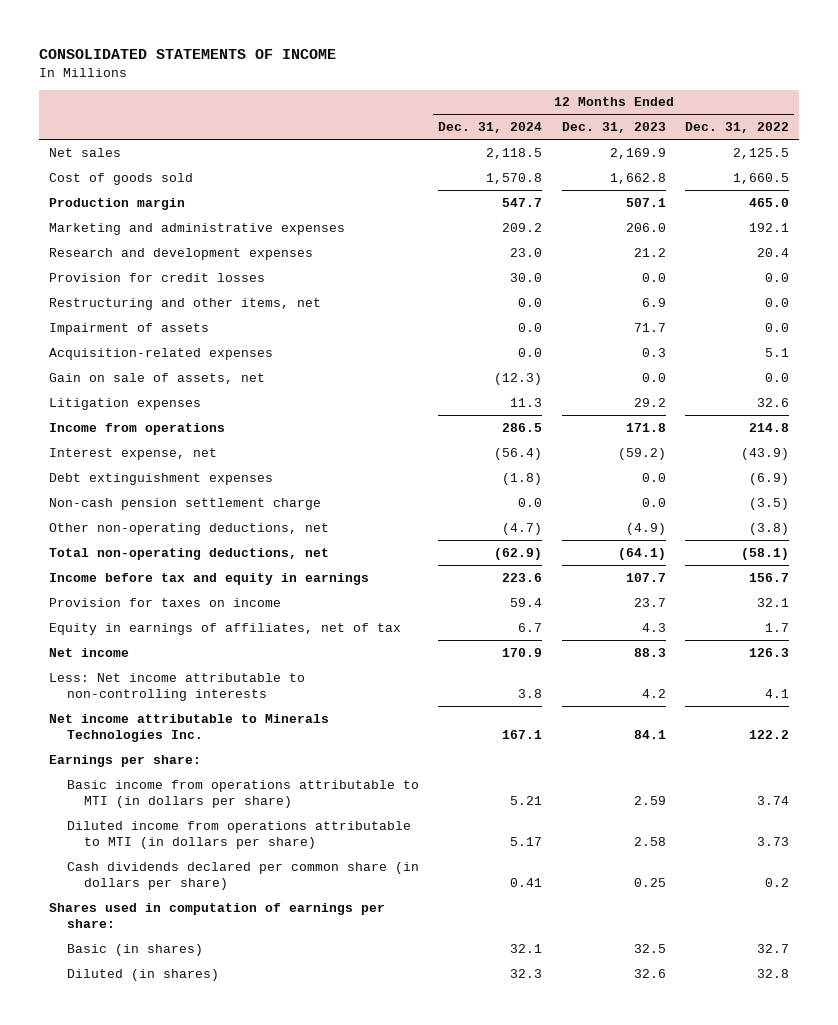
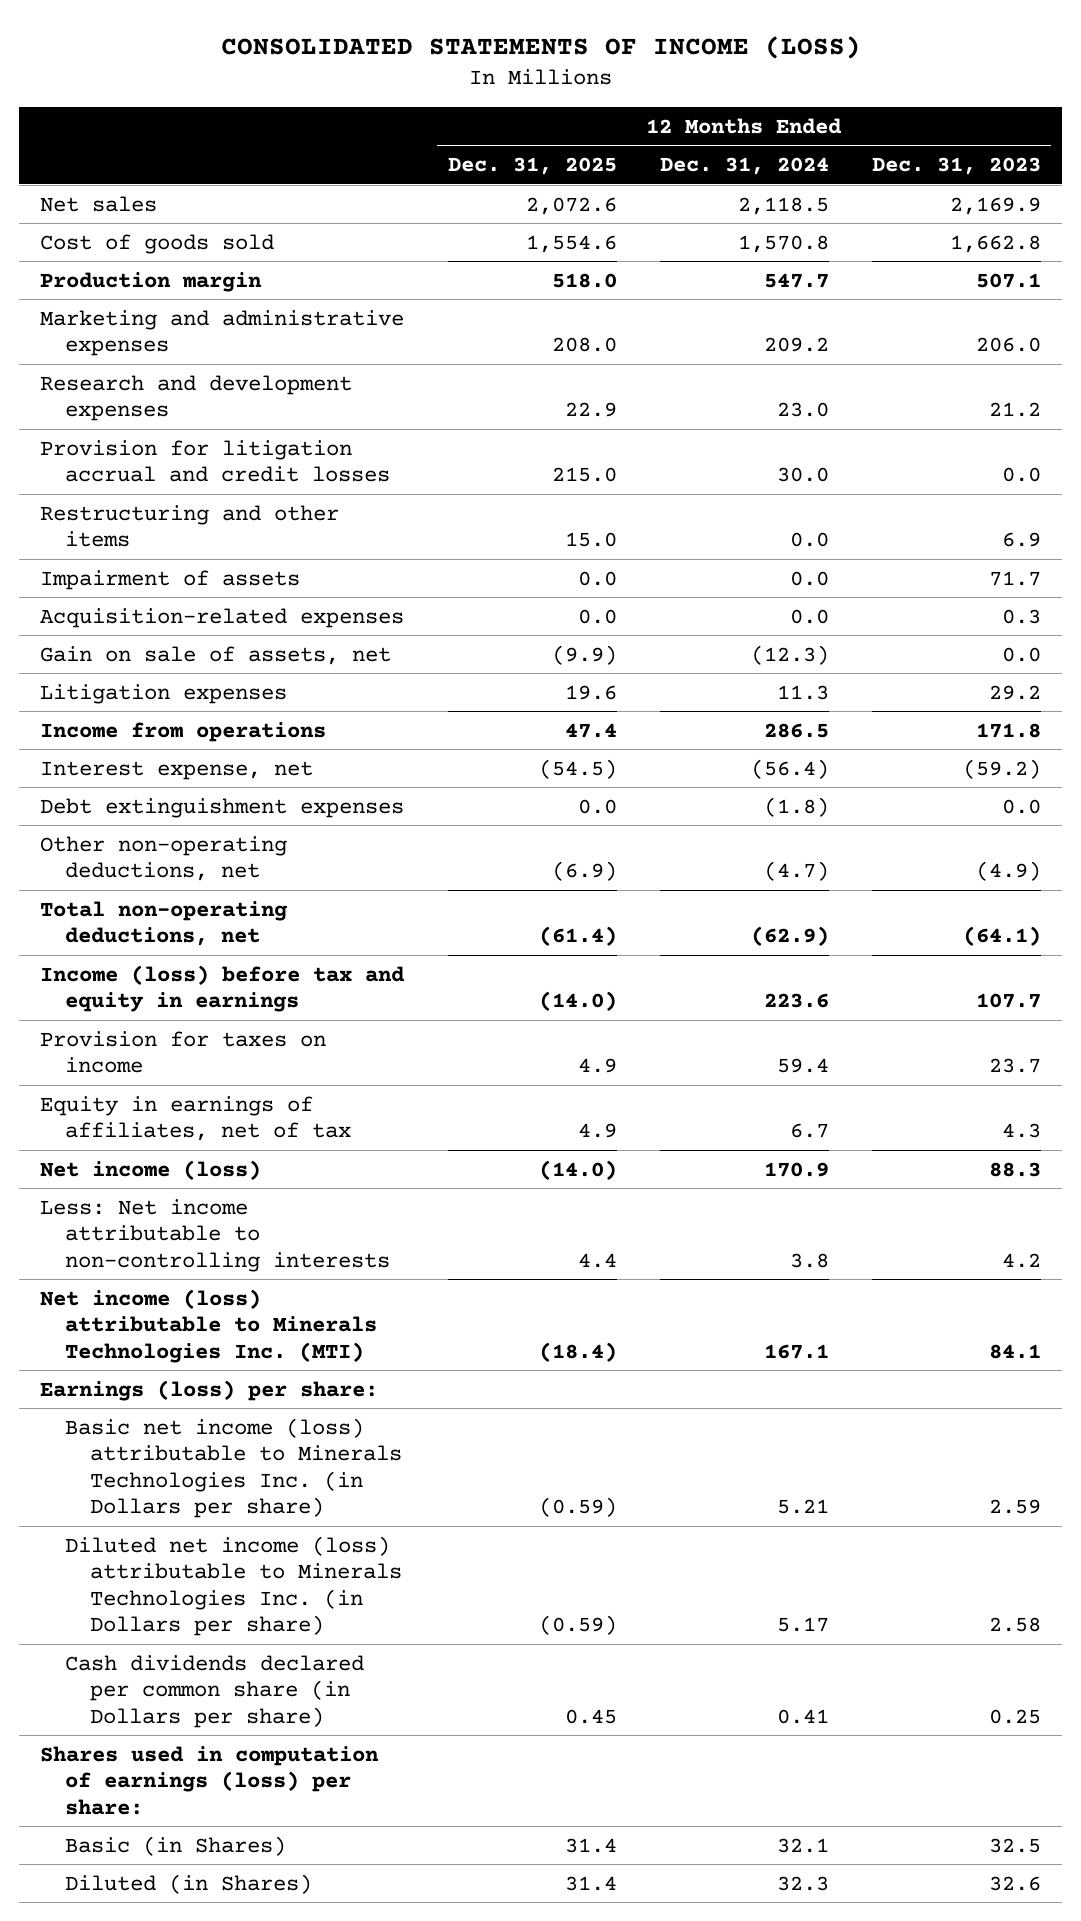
[39,49,337,60] CONSOLIDATED STATEMENTS OF INCOME -> [220,35,861,59] CONSOLIDATED STATEMENTS OF INCOME (LOSS)
[684,122,789,134] Dec. 31, 2022 -> none
none -> [447,156,617,175] Dec. 31, 2025
[49,272,266,282] Provision for credit losses -> [40,439,391,483] Provision for litigation accrual and credit losses
[49,297,322,310] Restructuring and other items, net -> [40,504,340,548] Restructuring and other items
[49,497,322,510] Non-cash pension settlement charge -> none
[49,572,370,585] Income before tax and equity in earnings -> [40,964,406,1013] Income (loss) before tax and equity in earnings
[49,647,130,657] Net income -> [40,1159,262,1180] Net income (loss)
[49,713,330,743] Net income attributable to Minerals Technologies Inc. -> [40,1288,378,1363] Net income (loss) attributable to Minerals Technologies Inc. (MTI)
[49,754,202,767] Earnings per share: -> [40,1379,379,1401] Earnings (loss) per share:
[66,779,419,809] Basic income from operations attributable to MTI (in dollars per share) -> [65,1417,402,1519] Basic net income (loss) attributable to Minerals Technologies Inc. (in Dollars per share)
[66,820,411,850] Diluted income from operations attributable to MTI (in dollars per share) -> [65,1535,402,1637] Diluted net income (loss) attributable to Minerals Technologies Inc. (in Dollars per share)
[66,861,419,891] Cash dividends declared per common share (in dollars per share) -> [65,1654,365,1728] Cash dividends declared per common share (in Dollars per share)
[49,902,386,929] Shares used in computation of earnings per share: -> [40,1745,380,1815] Shares used in computation of earnings (loss) per share:
[66,943,203,956] Basic (in shares) -> [65,1835,287,1856] Basic (in Shares)
[66,968,219,981] Diluted (in shares) -> [65,1873,313,1894] Diluted (in Shares)

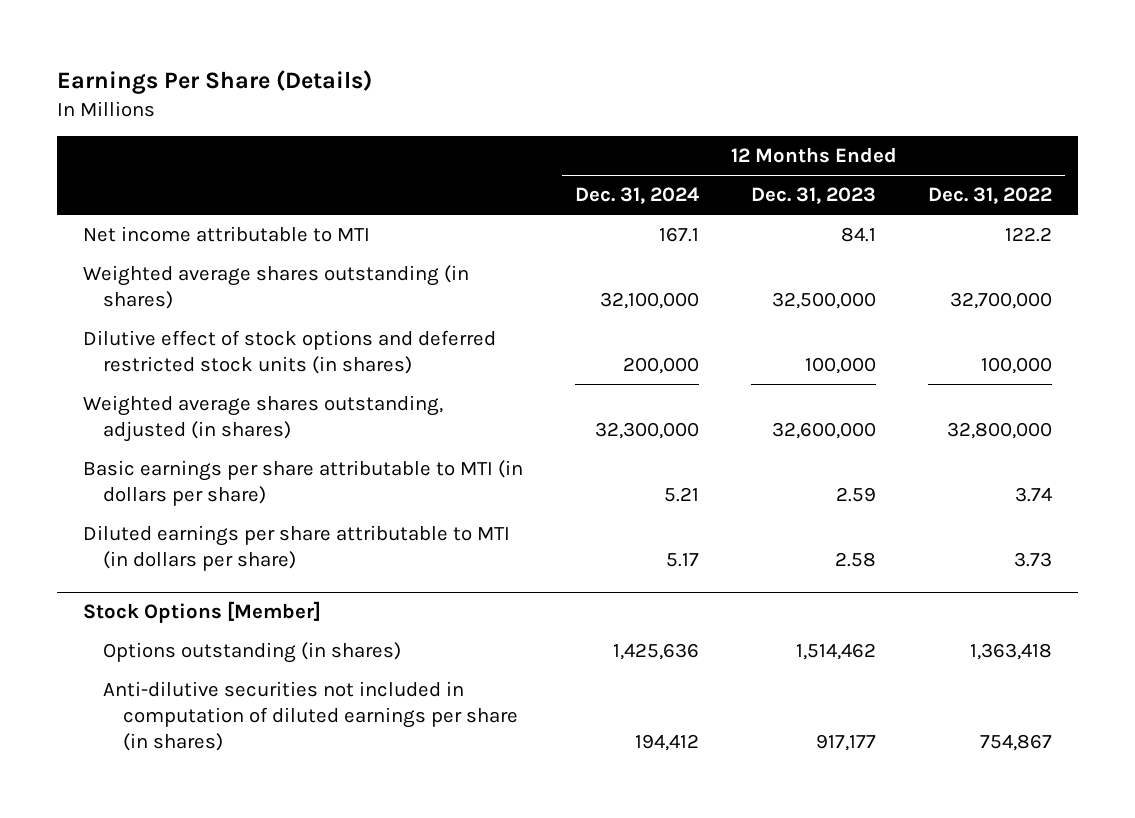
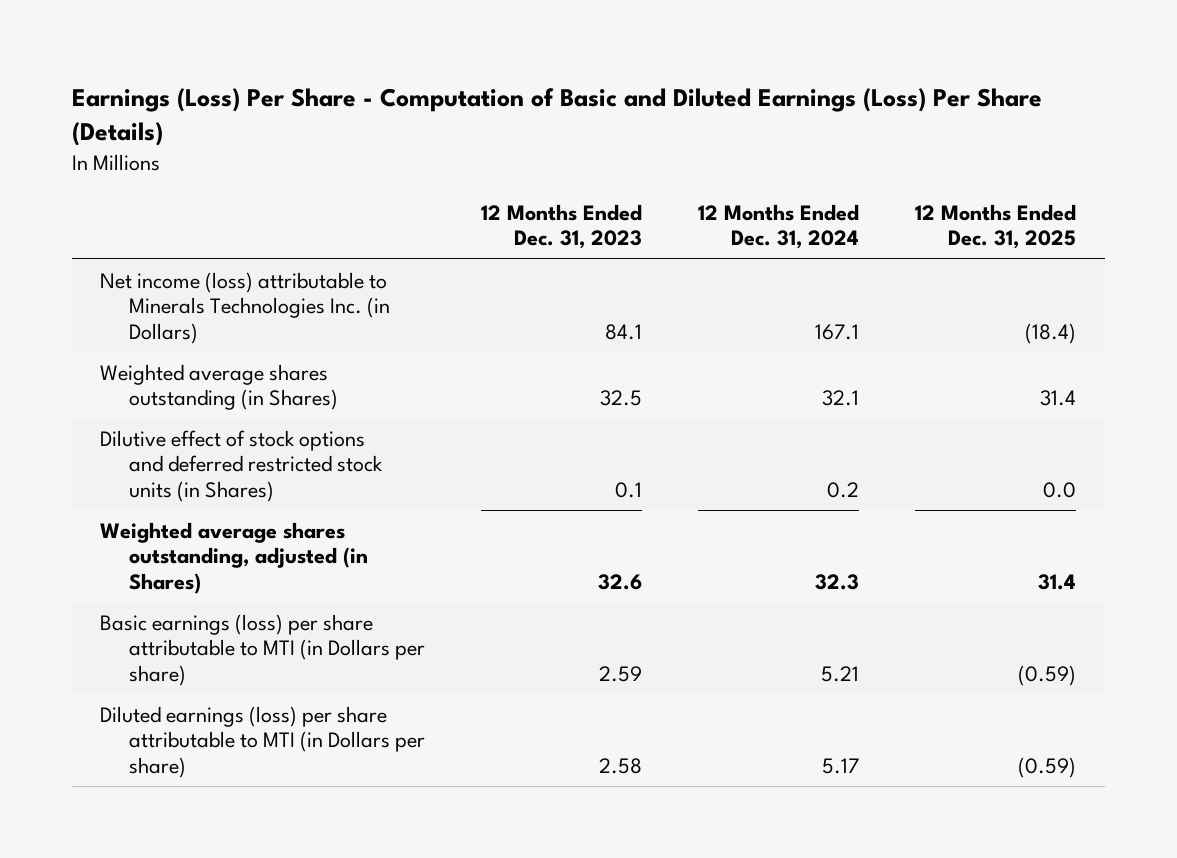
[57,70,373,95] Earnings Per Share (Details) -> [72,88,1043,147] Earnings (Loss) Per Share - Computation of Basic and Diluted Earnings (Loss) Per Share (Details)
[928,186,1053,204] Dec. 31, 2022 -> none
none -> [915,203,1077,250] 12 Months Ended Dec. 31, 2025
[83,600,322,623] Stock Options [Member] -> none
[103,641,402,663] Options outstanding (in shares) -> none
[103,680,519,752] Anti-dilutive securities not included in computation of diluted earnings per share (in shares) -> none
[83,225,371,242] Net income attributable to MTI -> [100,271,390,345] Net income (loss) attributable to Minerals Technologies Inc. (in Dollars)
[83,264,470,310] Weighted average shares outstanding (in shares) -> [100,363,338,411] Weighted average shares outstanding (in Shares)
[600,292,700,310] 32,100,000 -> [822,390,860,407] 32.1
[772,292,877,310] 32,500,000 -> [600,390,643,407] 32.5
[83,329,497,375] Dilutive effect of stock options and deferred restricted stock units (in shares) -> [100,429,383,503] Dilutive effect of stock options and deferred restricted stock units (in Shares)
[623,357,700,375] 200,000 -> [827,482,860,499] 0.2
[805,357,877,375] 100,000 -> [615,482,643,499] 0.1
[83,394,444,443] Weighted average shares outstanding, adjusted (in shares) -> [100,521,368,595] Weighted average shares outstanding, adjusted (in Shares)
[595,422,700,440] 32,300,000 -> [815,574,860,591] 32.3
[772,422,877,440] 32,600,000 -> [598,574,643,591] 32.6
[83,459,524,507] Basic earnings per share attributable to MTI (in dollars per share) -> [100,613,425,687] Basic earnings (loss) per share attributable to MTI (in Dollars per share)
[83,524,511,572] Diluted earnings per share attributable to MTI (in dollars per share) -> [100,705,425,779] Diluted earnings (loss) per share attributable to MTI (in Dollars per share)

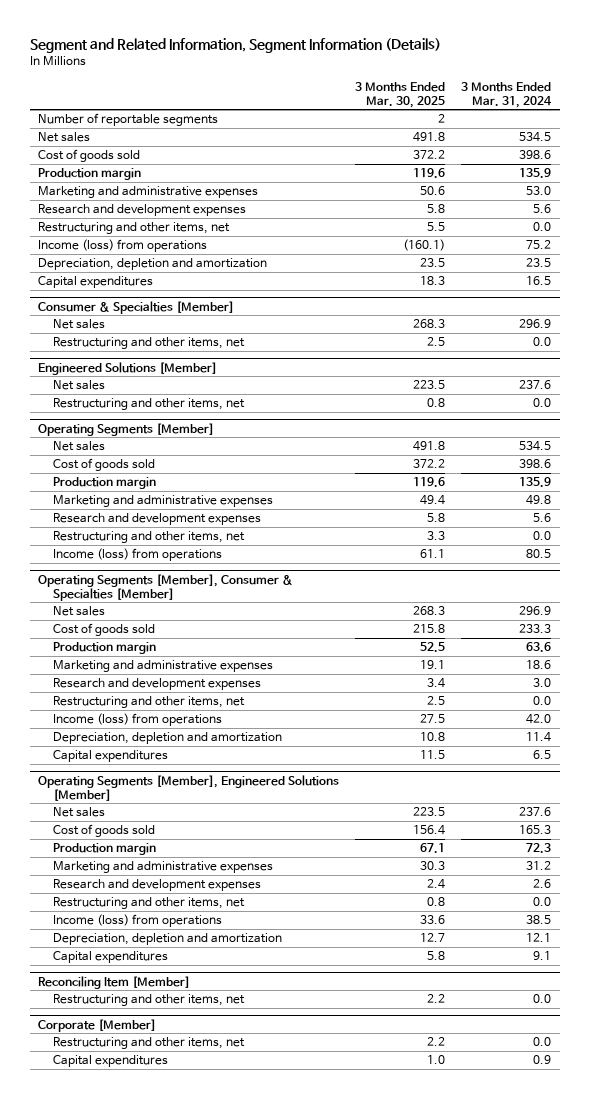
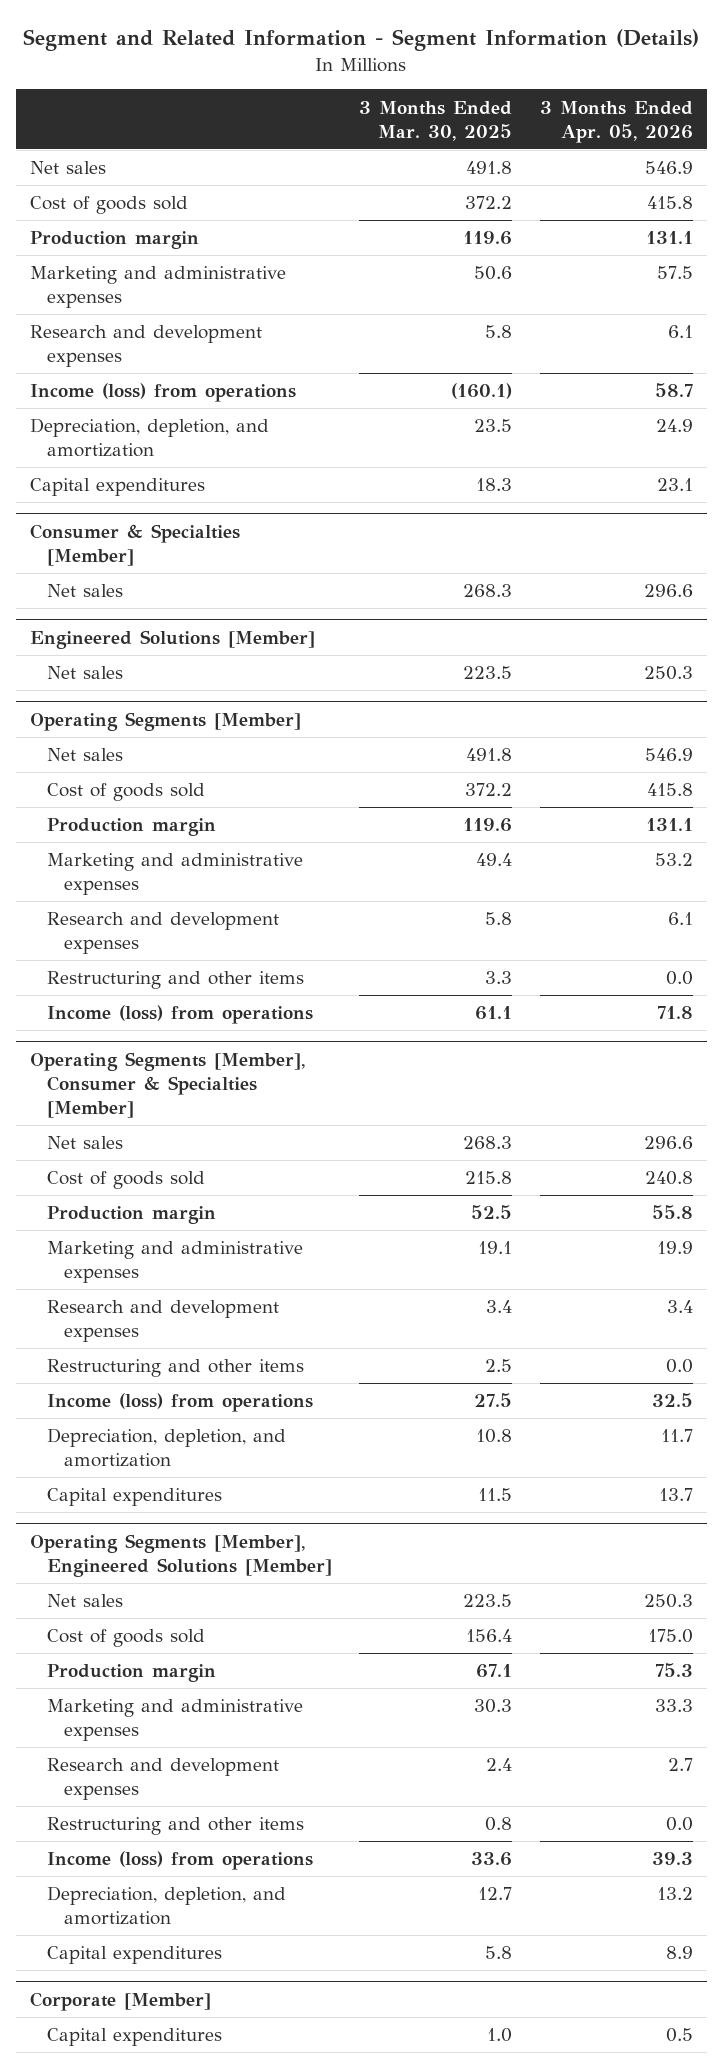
[29,37,441,53] Segment and Related Information, Segment Information (Details) -> [23,29,700,52] Segment and Related Information - Segment Information (Details)
[461,81,553,108] 3 Months Ended Mar. 31, 2024 -> none
none -> [540,100,694,143] 3 Months Ended Apr. 05, 2026
[37,113,218,127] Number of reportable segments -> none
[37,222,230,235] Restructuring and other items, net -> none
[37,258,267,271] Depreciation, depletion and amortization -> [29,418,269,458] Depreciation, depletion, and amortization
[52,337,245,350] Restructuring and other items, net -> none
[52,398,245,411] Restructuring and other items, net -> none
[52,531,245,544] Restructuring and other items, net -> [46,971,304,990] Restructuring and other items
[52,696,245,709] Restructuring and other items, net -> [46,1359,304,1378] Restructuring and other items
[52,732,282,745] Depreciation, depletion and amortization -> [46,1428,286,1468] Depreciation, depletion, and amortization
[52,897,245,910] Restructuring and other items, net -> [46,1817,304,1836] Restructuring and other items
[52,933,282,946] Depreciation, depletion and amortization -> [46,1886,286,1926] Depreciation, depletion, and amortization
[37,975,190,989] Reconciling Item [Member] -> none
[52,994,245,1007] Restructuring and other items, net -> none
[52,1037,245,1050] Restructuring and other items, net -> none

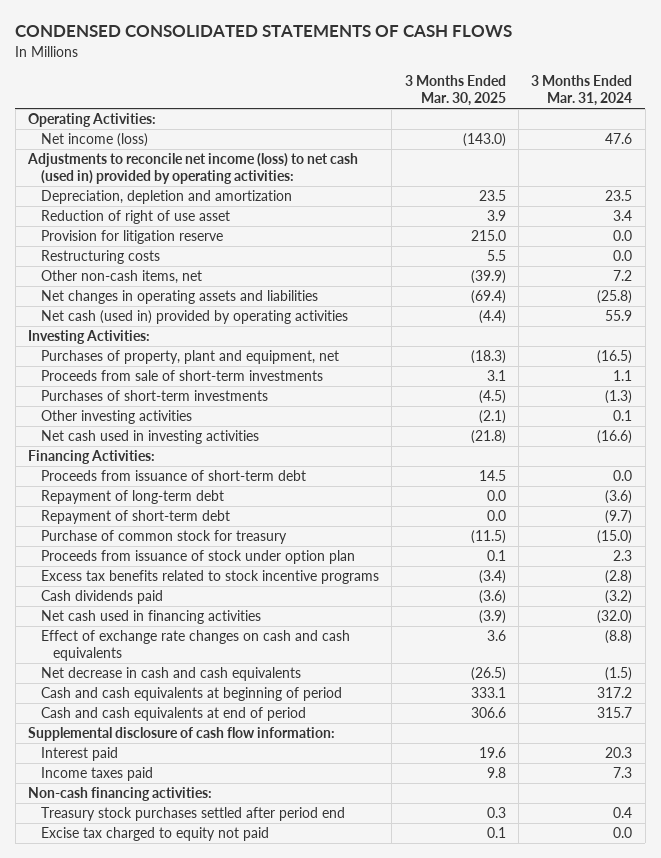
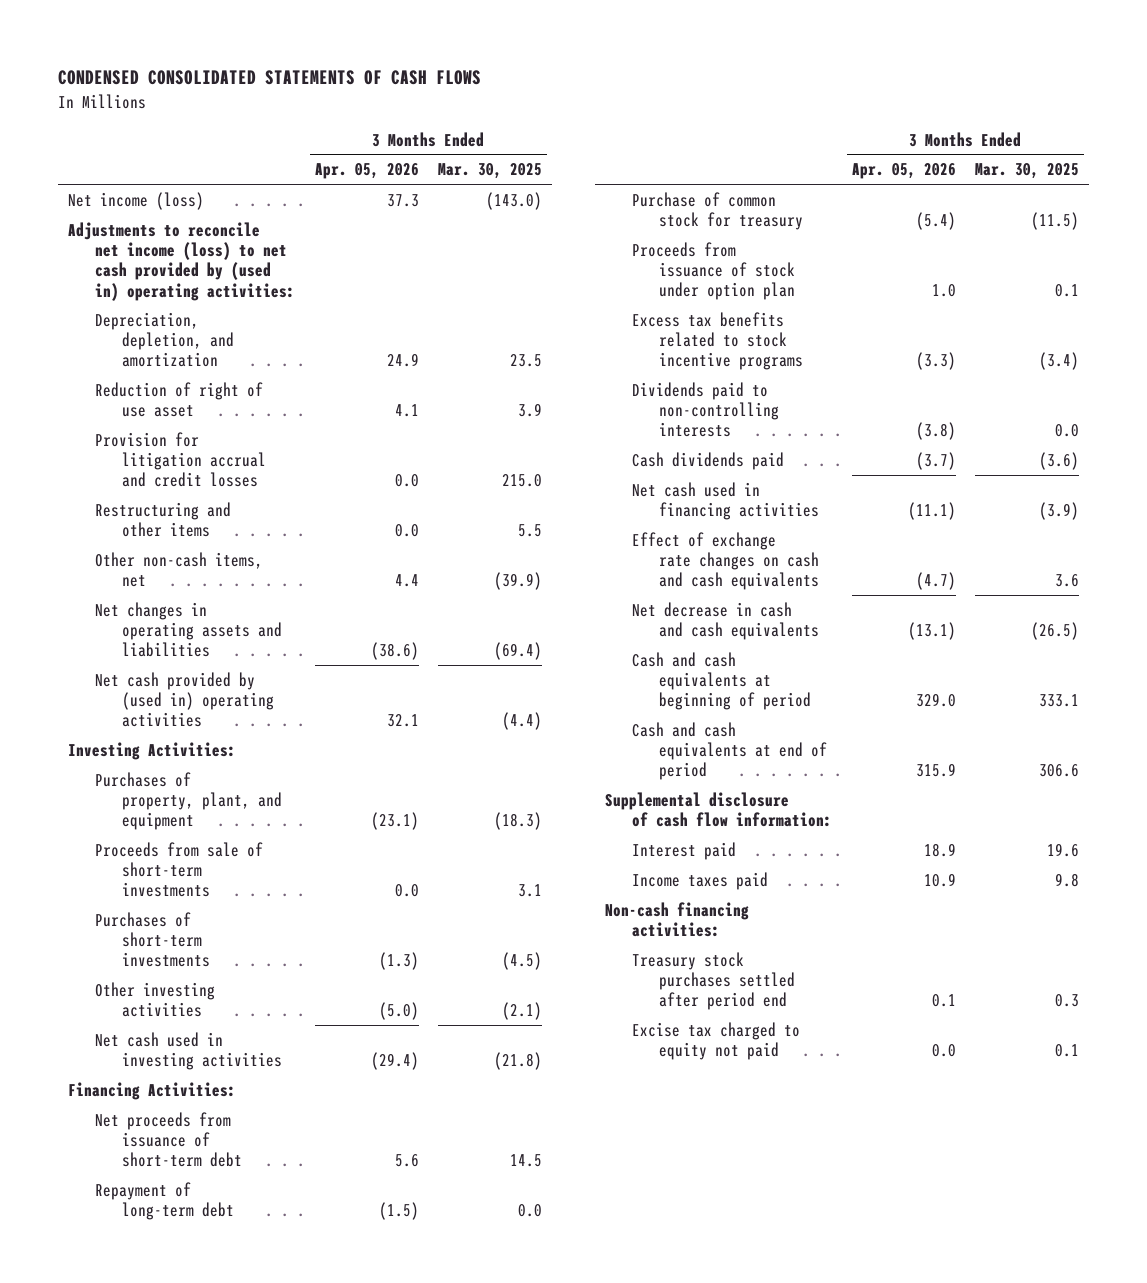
[531,75,633,106] 3 Months Ended Mar. 31, 2024 -> none
none -> [314,163,419,180] Apr. 05, 2026
[28,113,157,128] Operating Activities: -> none
[27,153,359,185] Adjustments to reconcile net income (loss) to net cash (used in) provided by operating activities: -> [67,221,295,301] Adjustments to reconcile net income (loss) to net cash provided by (used in) operating activities:
[40,190,292,205] Depreciation, depletion and amortization -> [94,311,234,368] Depreciation, depletion, and amortization
[40,230,223,245] Provision for litigation reserve -> [94,431,266,488] Provision for litigation accrual and credit losses
[40,250,160,265] Restructuring costs -> [94,501,231,538] Restructuring and other items
[40,310,348,325] Net cash (used in) provided by operating activities -> [94,671,274,728] Net cash provided by (used in) operating activities
[40,350,339,365] Purchases of property, plant and equipment, net -> [94,771,282,831] Purchases of property, plant, and equipment
[40,470,306,482] Proceeds from issuance of short-term debt -> [94,1111,242,1168] Net proceeds from issuance of short-term debt
[40,510,230,525] Repayment of short-term debt -> none
none -> [631,381,779,438] Dividends paid to non-controlling interests

